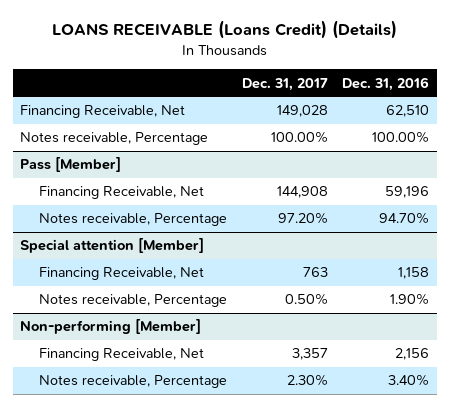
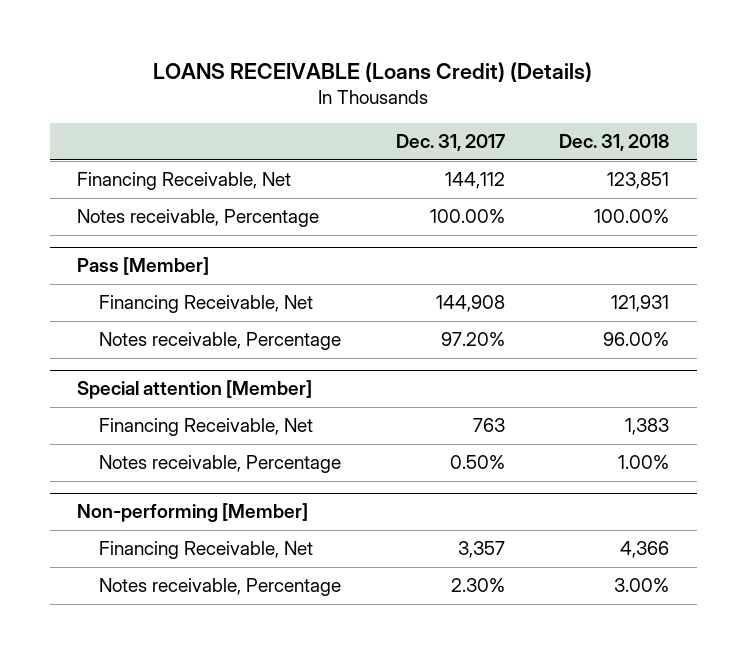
[342,76,430,91] Dec. 31, 2016 -> none
none -> [559,134,670,152] Dec. 31, 2018
[276,105,328,118] 149,028 -> [444,172,505,190] 144,112

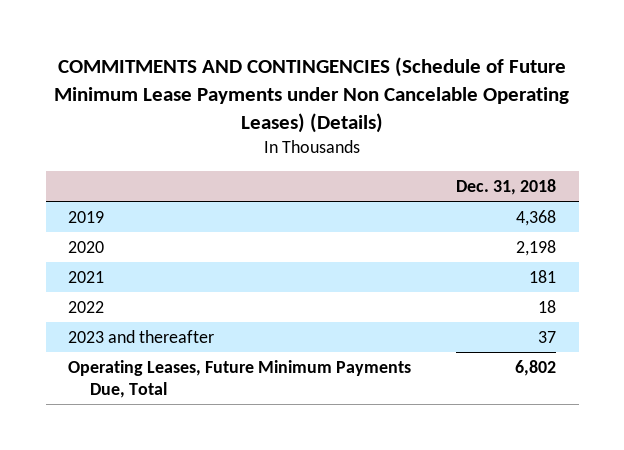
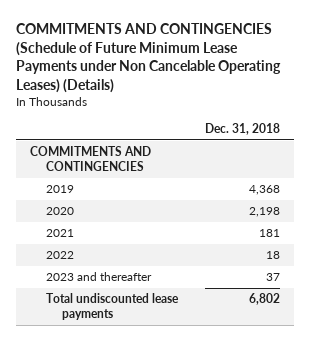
none -> [29,146,151,172] COMMITMENTS AND CONTINGENCIES
[68,359,412,399] Operating Leases, Future Minimum Payments Due, Total -> [45,293,179,321] Total undiscounted lease payments

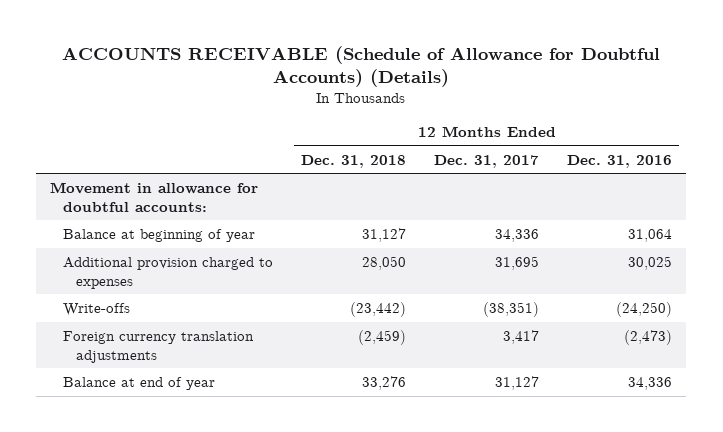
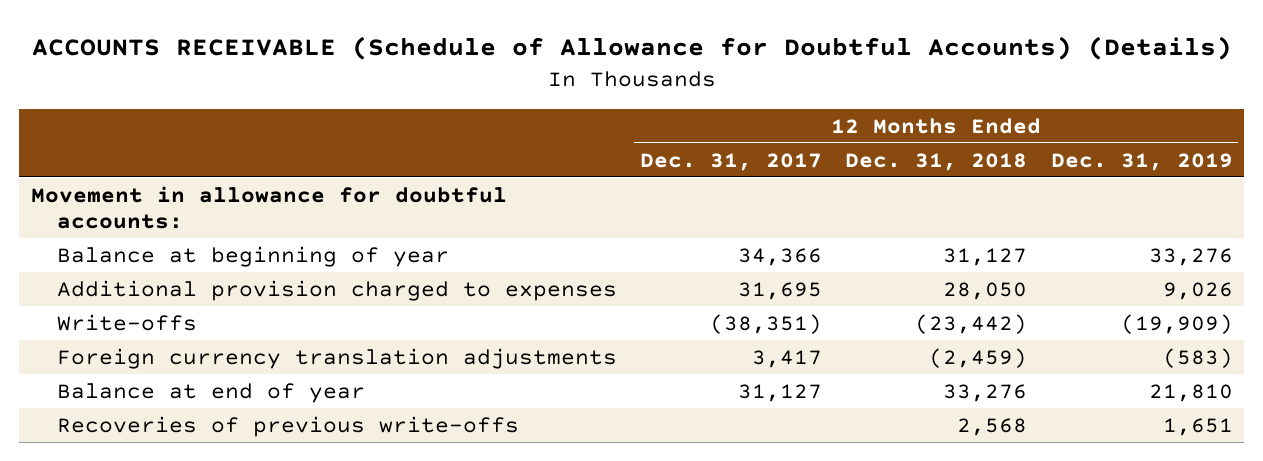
[567,154,673,168] Dec. 31, 2016 -> none
none -> [1050,152,1233,171] Dec. 31, 2019
[495,228,540,242] 34,336 -> [737,247,822,266] 34,366
none -> [56,415,519,437] Recoveries of previous write-offs

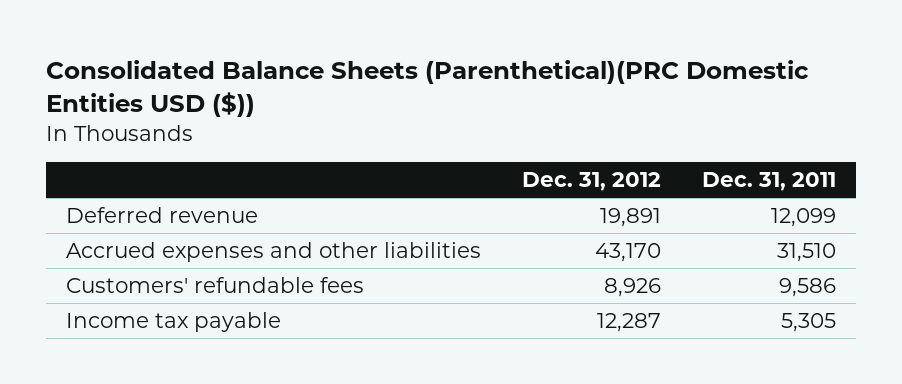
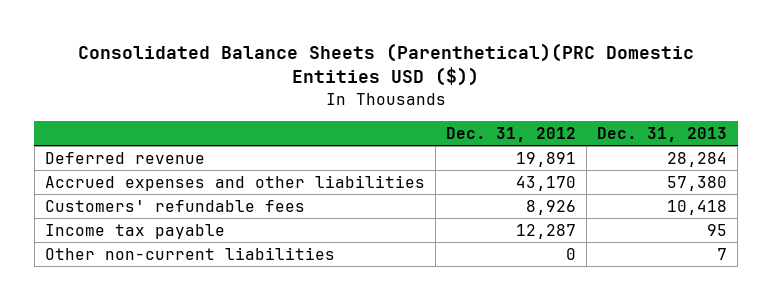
[701,172,836,192] Dec. 31, 2011 -> none
none -> [597,126,728,142] Dec. 31, 2013
none -> [44,247,335,261] Other non-current liabilities

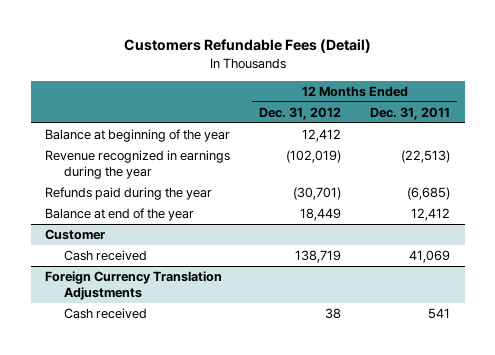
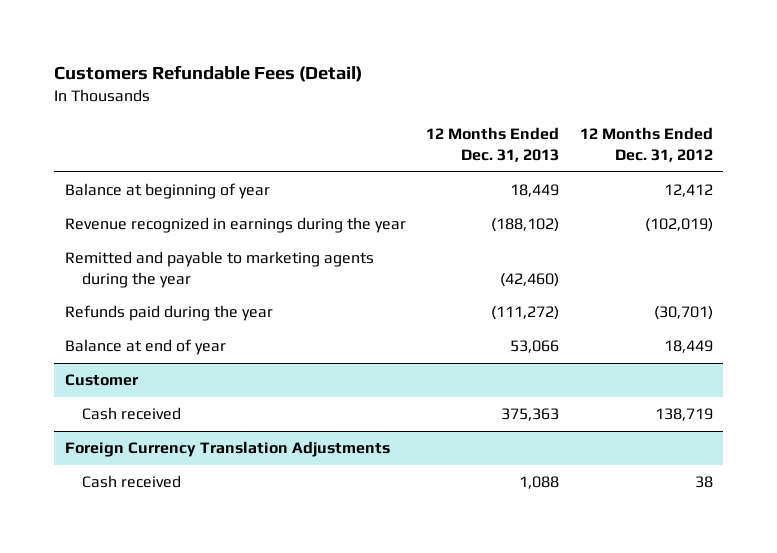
[370,106,451,120] Dec. 31, 2011 -> none
none -> [426,127,560,163] 12 Months Ended Dec. 31, 2013
[45,129,231,143] Balance at beginning of the year -> [64,183,270,200] Balance at beginning of year
none -> [64,251,374,288] Remitted and payable to marketing agents during the year
[45,208,195,222] Balance at end of the year -> [64,339,226,356] Balance at end of year

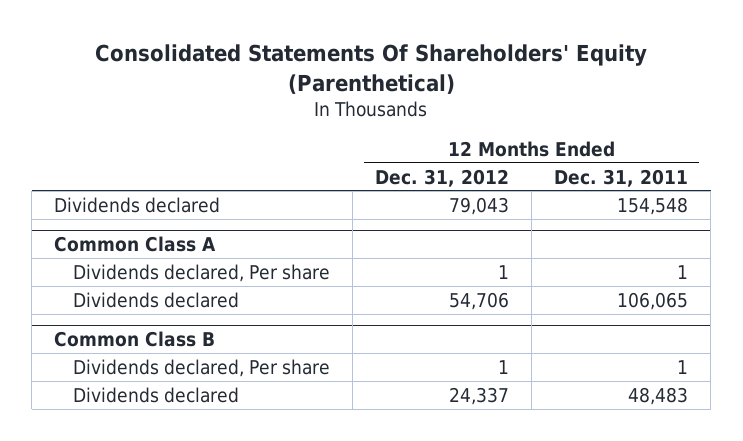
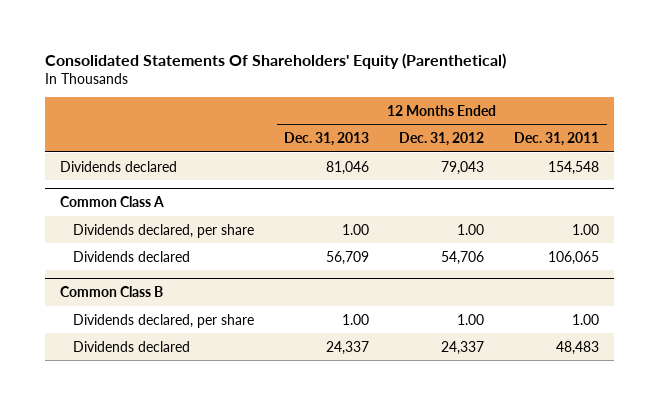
none -> [284,132,370,147] Dec. 31, 2013
[73,263,331,282] Dividends declared, Per share -> [73,223,255,238] Dividends declared, per share
[498,264,510,279] 1 -> [457,223,485,235] 1.00
[677,264,689,279] 1 -> [572,223,600,235] 1.00
[73,358,331,377] Dividends declared, Per share -> [73,313,255,328] Dividends declared, per share
[498,359,510,374] 1 -> [457,313,485,325] 1.00
[677,359,689,374] 1 -> [572,313,600,325] 1.00

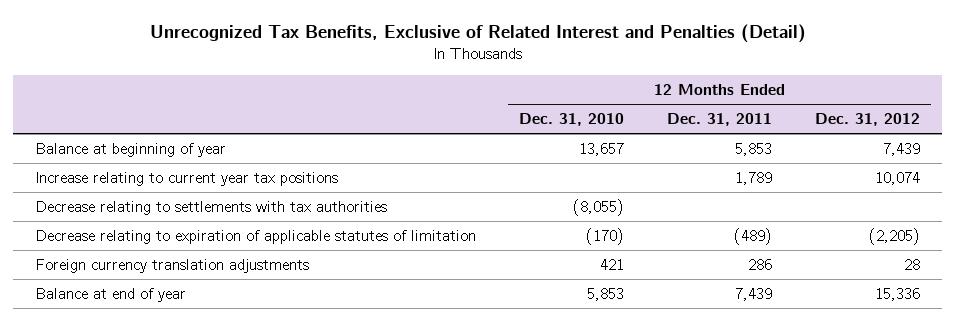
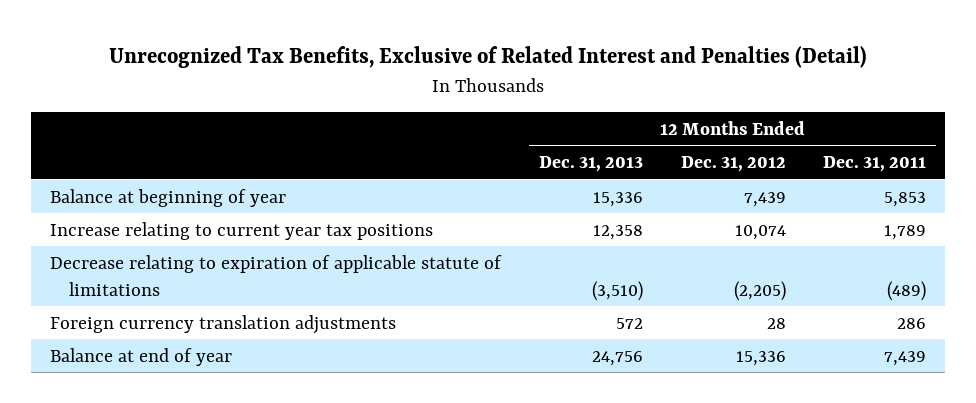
[518,113,624,127] Dec. 31, 2010 -> none
none -> [538,156,643,173] Dec. 31, 2013
[34,201,387,216] Decrease relating to settlements with tax authorities -> none
[34,230,476,245] Decrease relating to expiration of applicable statutes of limitation -> [49,254,502,296] Decrease relating to expiration of applicable statute of limitations

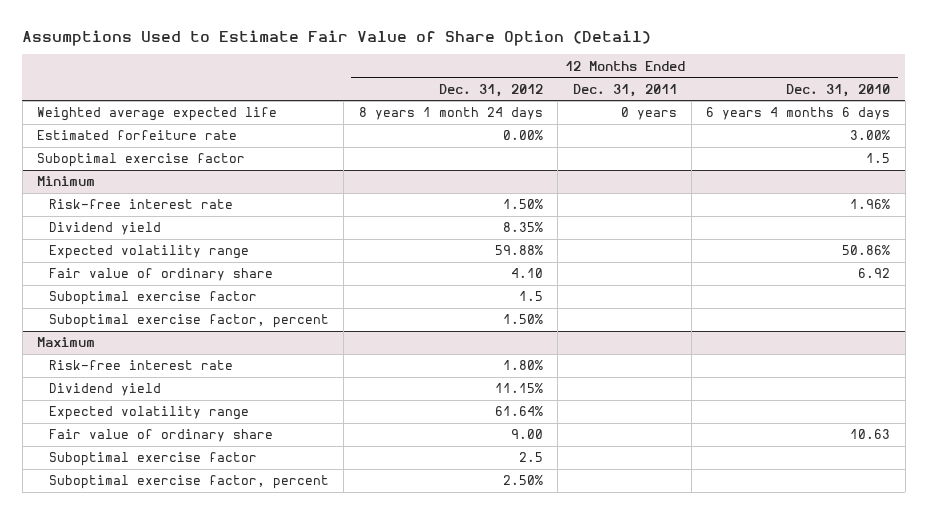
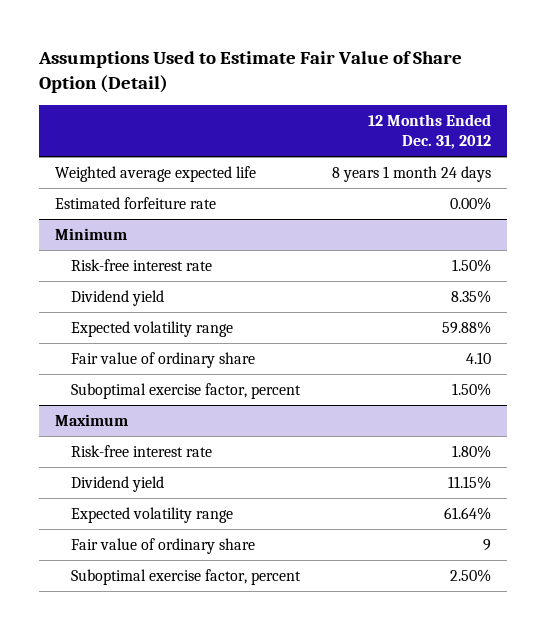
[572,83,677,97] Dec. 31, 2011 -> none
[786,83,891,97] Dec. 31, 2010 -> none
[37,153,246,168] Suboptimal exercise factor -> none
[49,291,258,306] Suboptimal exercise factor -> none
[49,452,258,467] Suboptimal exercise factor -> none
[510,429,543,440] 9.00 -> [483,538,492,551] 9

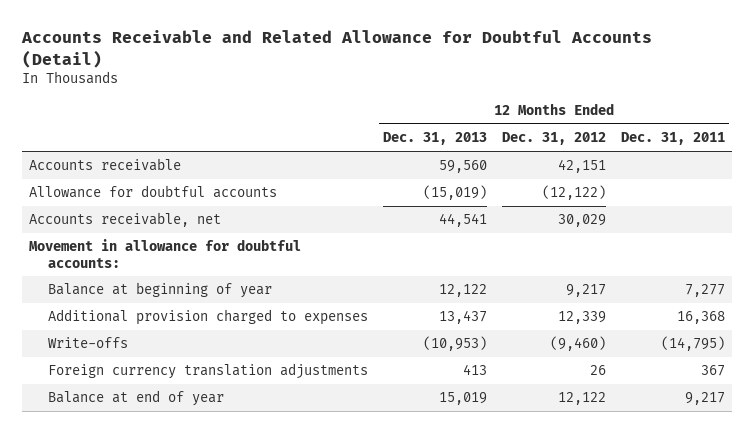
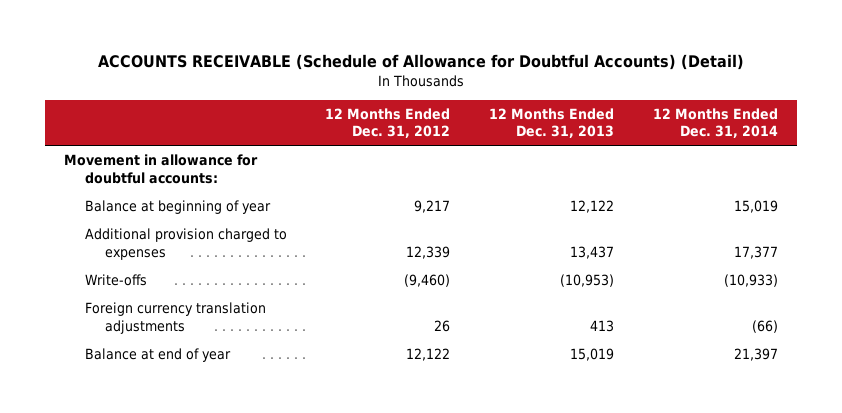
[20,30,652,68] Accounts Receivable and Related Allowance for Doubtful Accounts (Detail) -> [98,53,745,70] ACCOUNTS RECEIVABLE (Schedule of Allowance for Doubtful Accounts) (Detail)
[620,132,725,146] Dec. 31, 2011 -> none
none -> [652,107,778,139] 12 Months Ended Dec. 31, 2014
[29,158,182,172] Accounts receivable -> none
[29,185,278,199] Allowance for doubtful accounts -> none
[29,212,222,228] Accounts receivable, net -> none

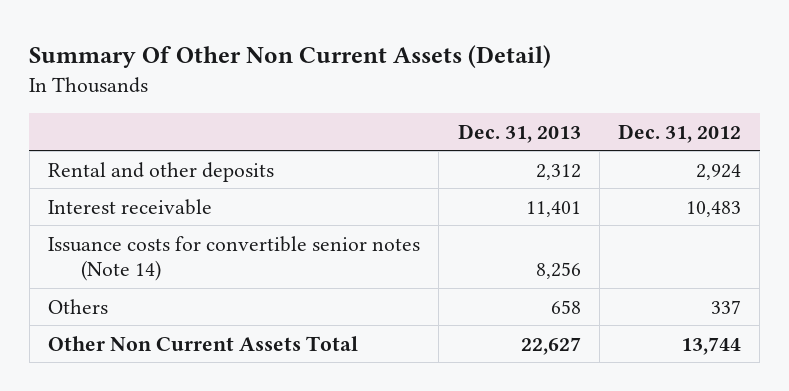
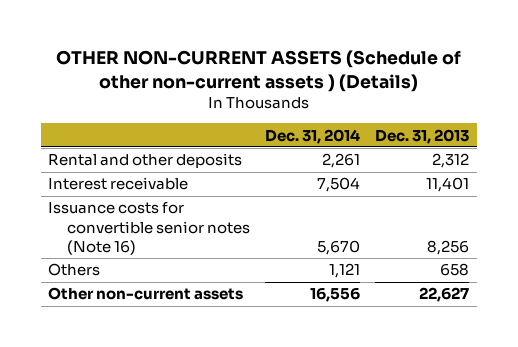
[29,44,552,68] Summary Of Other Non Current Assets (Detail) -> [55,50,461,92] OTHER NON-CURRENT ASSETS (Schedule of other non-current assets ) (Details)
[618,123,742,143] Dec. 31, 2012 -> none
none -> [265,128,361,144] Dec. 31, 2014
[48,235,421,281] Issuance costs for convertible senior notes (Note 14) -> [48,202,250,255] Issuance costs for convertible senior notes (Note 16)
[48,335,359,351] Other Non Current Assets Total -> [48,287,244,301] Other non-current assets

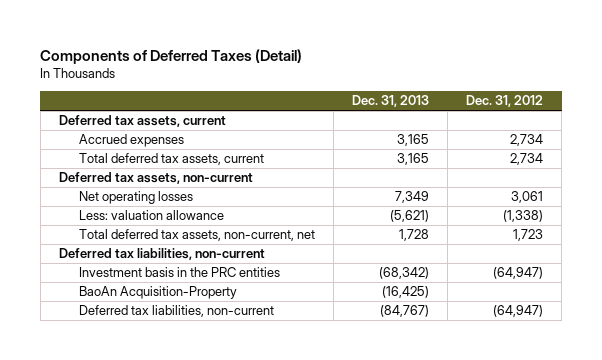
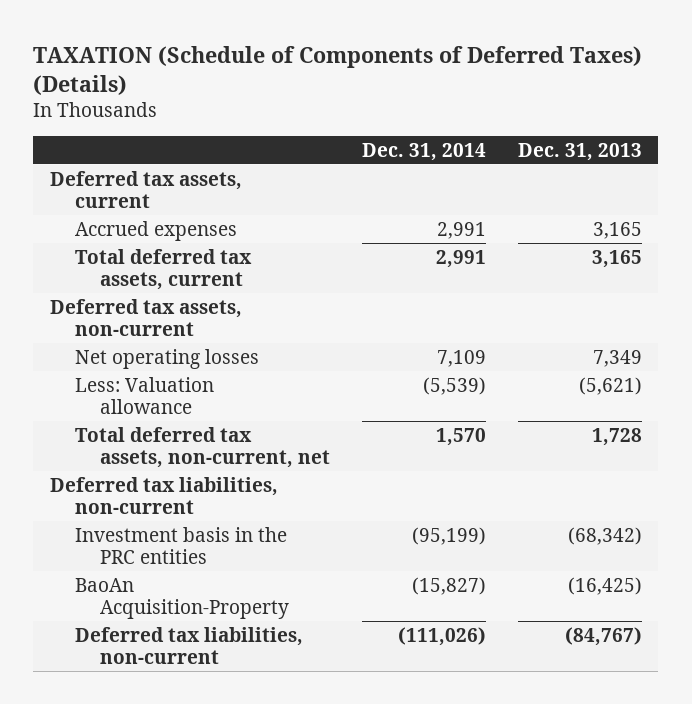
[40,48,303,64] Components of Deferred Taxes (Detail) -> [33,45,643,96] TAXATION (Schedule of Components of Deferred Taxes) (Details)
[466,95,544,108] Dec. 31, 2012 -> none
none -> [362,142,487,161] Dec. 31, 2014
[79,210,225,221] Less: valuation allowance -> [74,376,214,415] Less: Valuation allowance

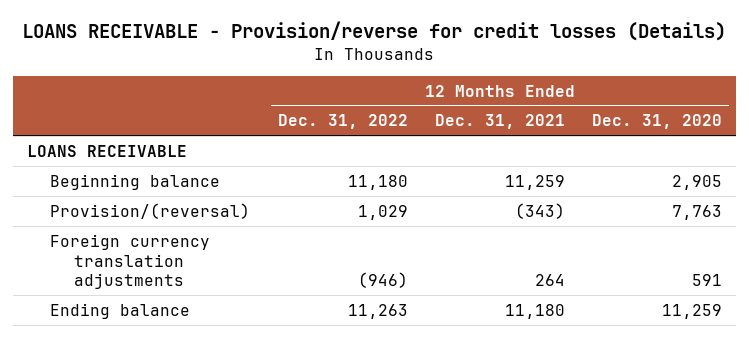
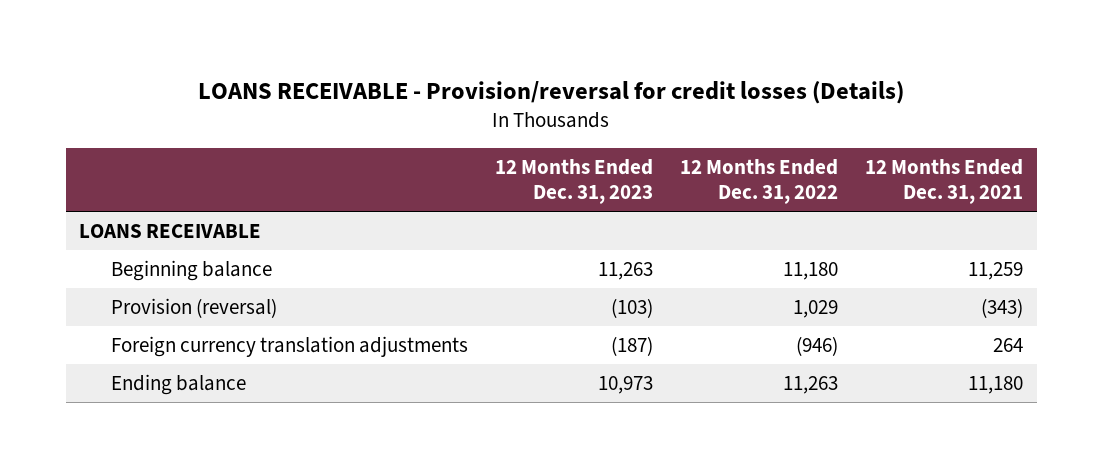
[22,21,727,42] LOANS RECEIVABLE - Provision/reverse for credit losses (Details) -> [198,80,905,104] LOANS RECEIVABLE - Provision/reversal for credit losses (Details)
[592,114,723,130] Dec. 31, 2020 -> none
none -> [495,159,654,205] 12 Months Ended Dec. 31, 2023
[50,202,251,219] Provision/(reversal) -> [111,297,278,318] Provision (reversal)

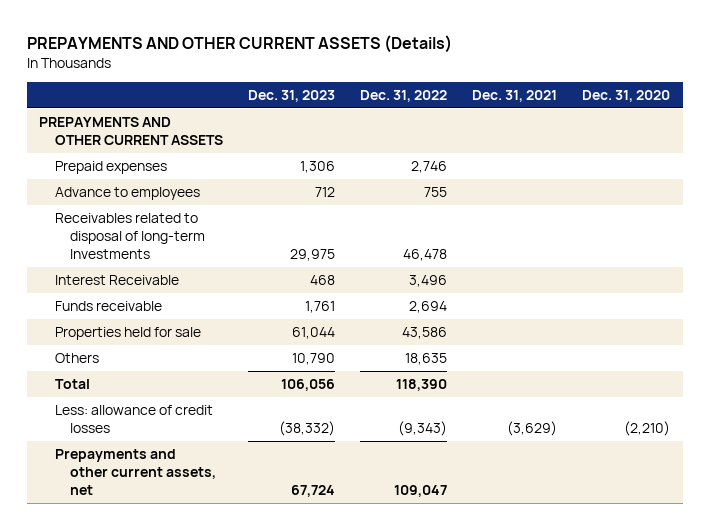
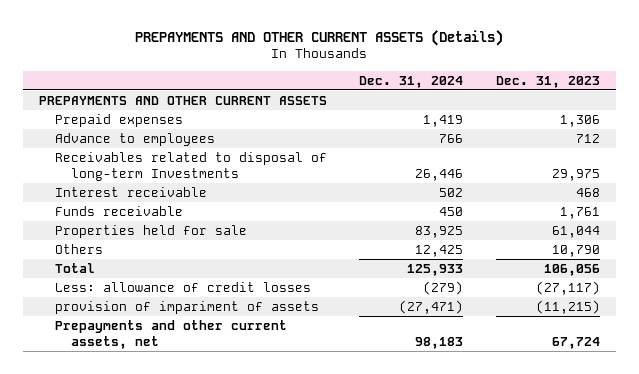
[359,89,447,102] Dec. 31, 2022 -> none
[472,89,558,102] Dec. 31, 2021 -> none
[582,89,671,102] Dec. 31, 2020 -> none
none -> [359,75,464,88] Dec. 31, 2024
[54,275,179,286] Interest Receivable -> [54,186,207,197] Interest receivable
[278,420,335,436] (38,332) -> [535,280,600,295] (27,117)
none -> [54,300,319,314] provision of impariment of assets

